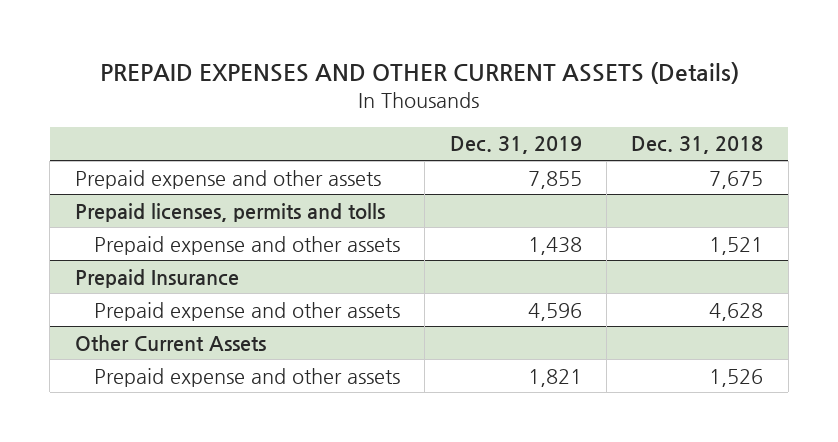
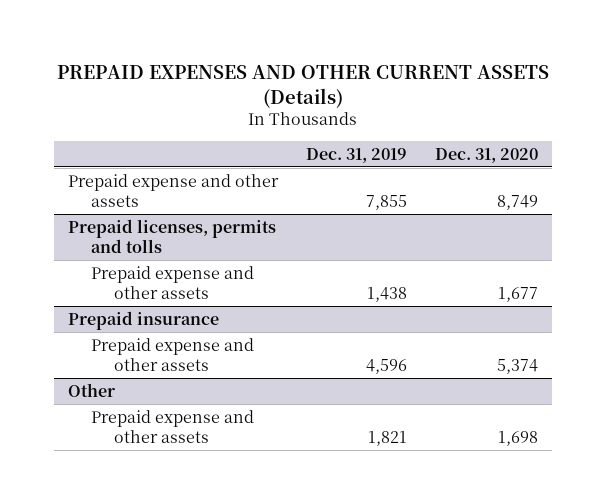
[631,136,764,155] Dec. 31, 2018 -> none
none -> [435,147,539,163] Dec. 31, 2020
[74,268,239,288] Prepaid Insurance -> [67,310,219,330] Prepaid insurance
[74,334,266,351] Other Current Assets -> [67,382,115,397] Other

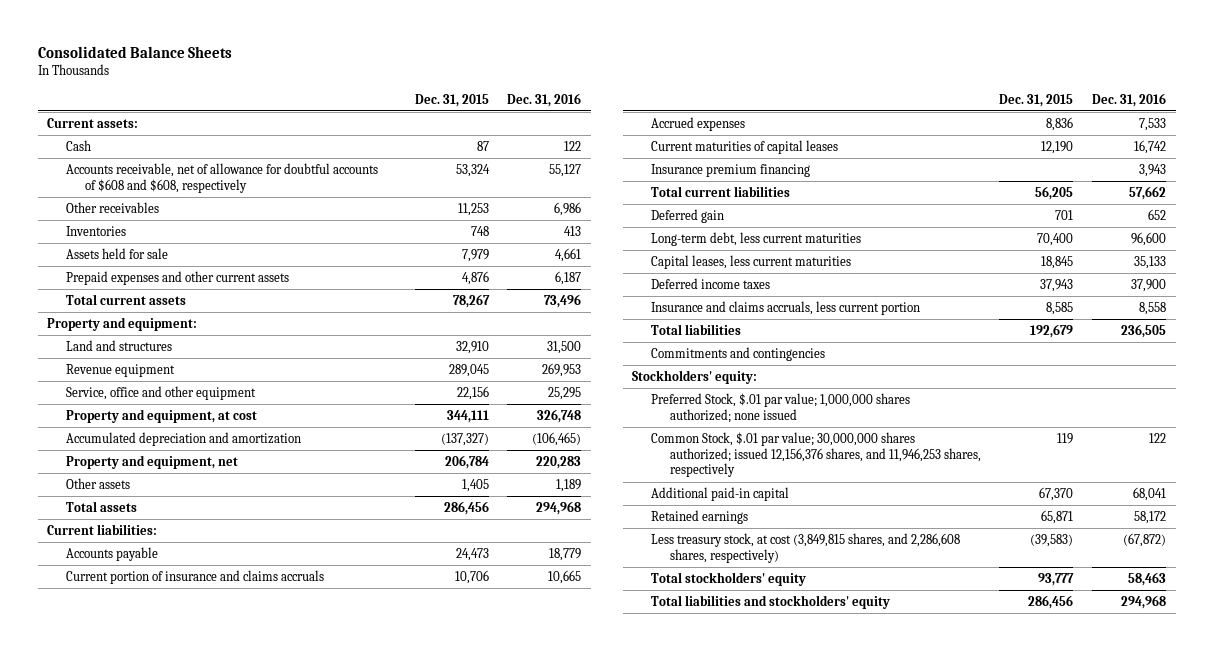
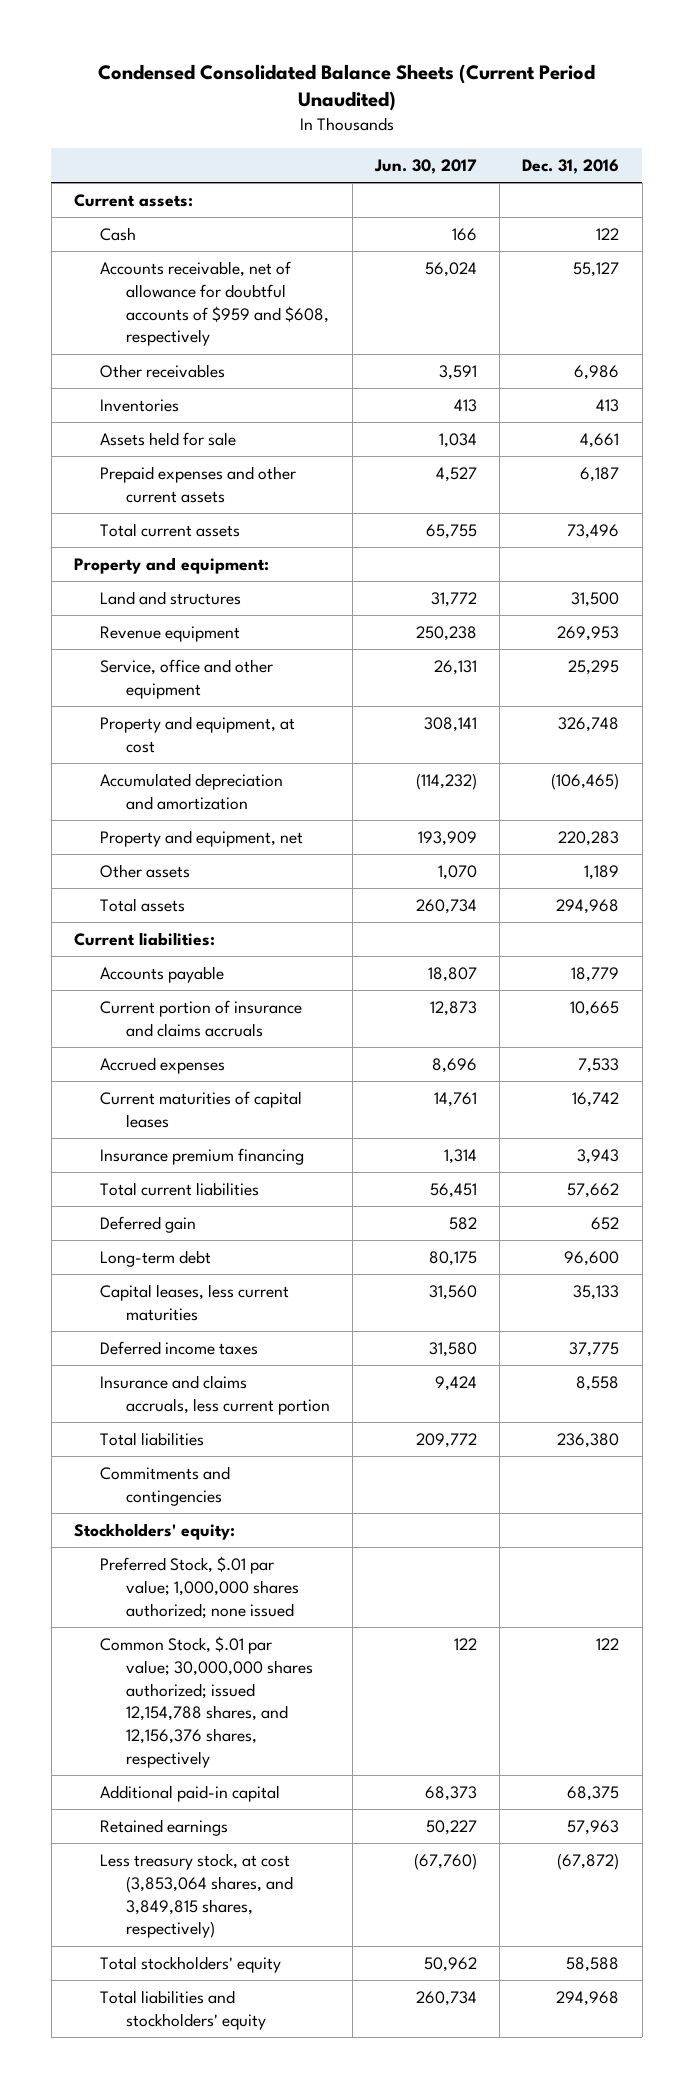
[37,45,232,58] Consolidated Balance Sheets -> [97,63,595,112] Condensed Consolidated Balance Sheets (Current Period Unaudited)
[414,93,489,107] Dec. 31, 2015 -> none
none -> [374,158,478,174] Jun. 30, 2017
[66,163,379,193] Accounts receivable, net of allowance for doubtful accounts of $608 and $608, respectively -> [99,260,329,347] Accounts receivable, net of allowance for doubtful accounts of $959 and $608, respectively
[650,232,861,247] Long-term debt, less current maturities -> [99,1249,211,1267] Long-term debt
[1131,279,1167,293] 37,900 -> [569,1341,620,1357] 37,775
[1121,324,1167,339] 236,505 -> [557,1432,620,1448] 236,380
[650,432,981,478] Common Stock, $.01 par value; 30,000,000 shares authorized; issued 12,156,376 shares, and 11,946,253 shares, respectively -> [99,1635,313,1769] Common Stock, $.01 par value; 30,000,000 shares authorized; issued 12,154,788 shares, and 12,156,376 shares, respectively
[1133,487,1167,502] 68,041 -> [567,1785,620,1801] 68,375
[1134,511,1167,525] 58,172 -> [567,1819,620,1835] 57,963
[650,533,960,563] Less treasury stock, at cost (3,849,815 shares, and 2,286,608 shares, respectively) -> [99,1852,293,1939] Less treasury stock, at cost (3,853,064 shares, and 3,849,815 shares, respectively)
[1128,572,1167,587] 58,463 -> [566,1956,620,1972] 58,588

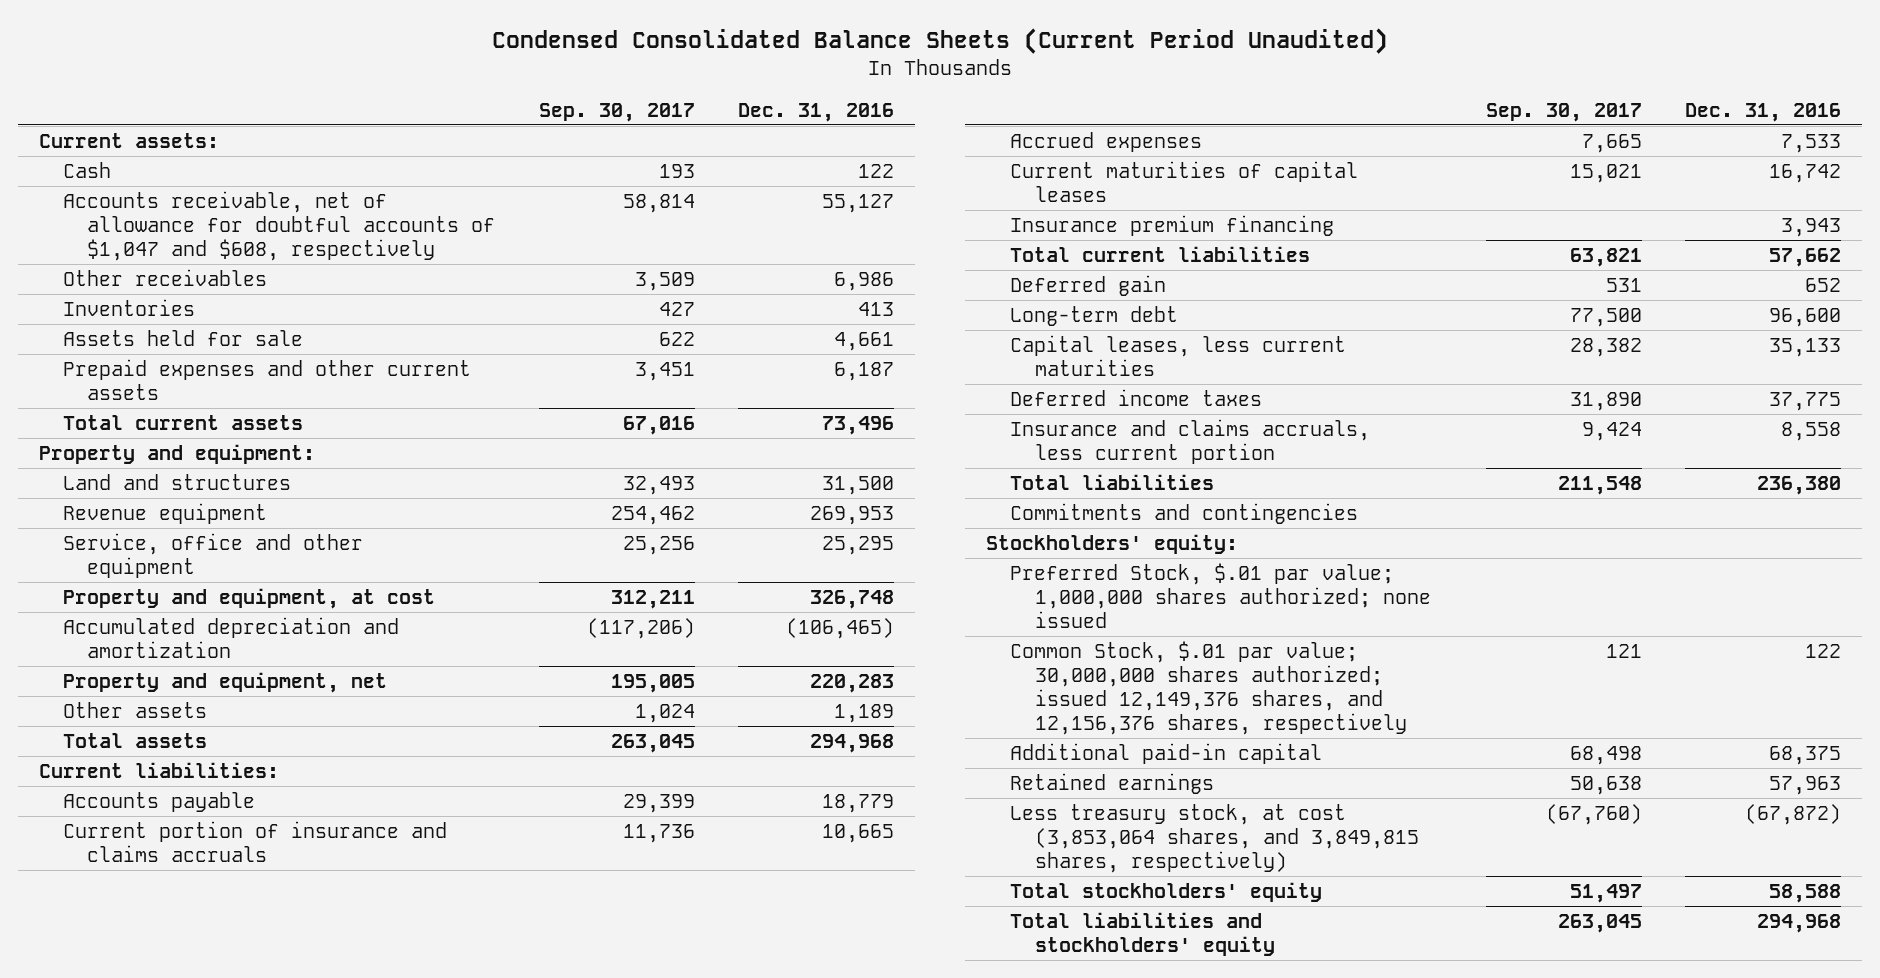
[374,158,478,174] Jun. 30, 2017 -> none
none -> [538,102,695,122] Sep. 30, 2017
[99,260,329,347] Accounts receivable, net of allowance for doubtful accounts of $959 and $608, respectively -> [63,190,496,262] Accounts receivable, net of allowance for doubtful accounts of $1,047 and $608, respectively
[99,1635,313,1769] Common Stock, $.01 par value; 30,000,000 shares authorized; issued 12,154,788 shares, and 12,156,376 shares, respectively -> [1010,640,1407,736] Common Stock, $.01 par value; 30,000,000 shares authorized; issued 12,149,376 shares, and 12,156,376 shares, respectively

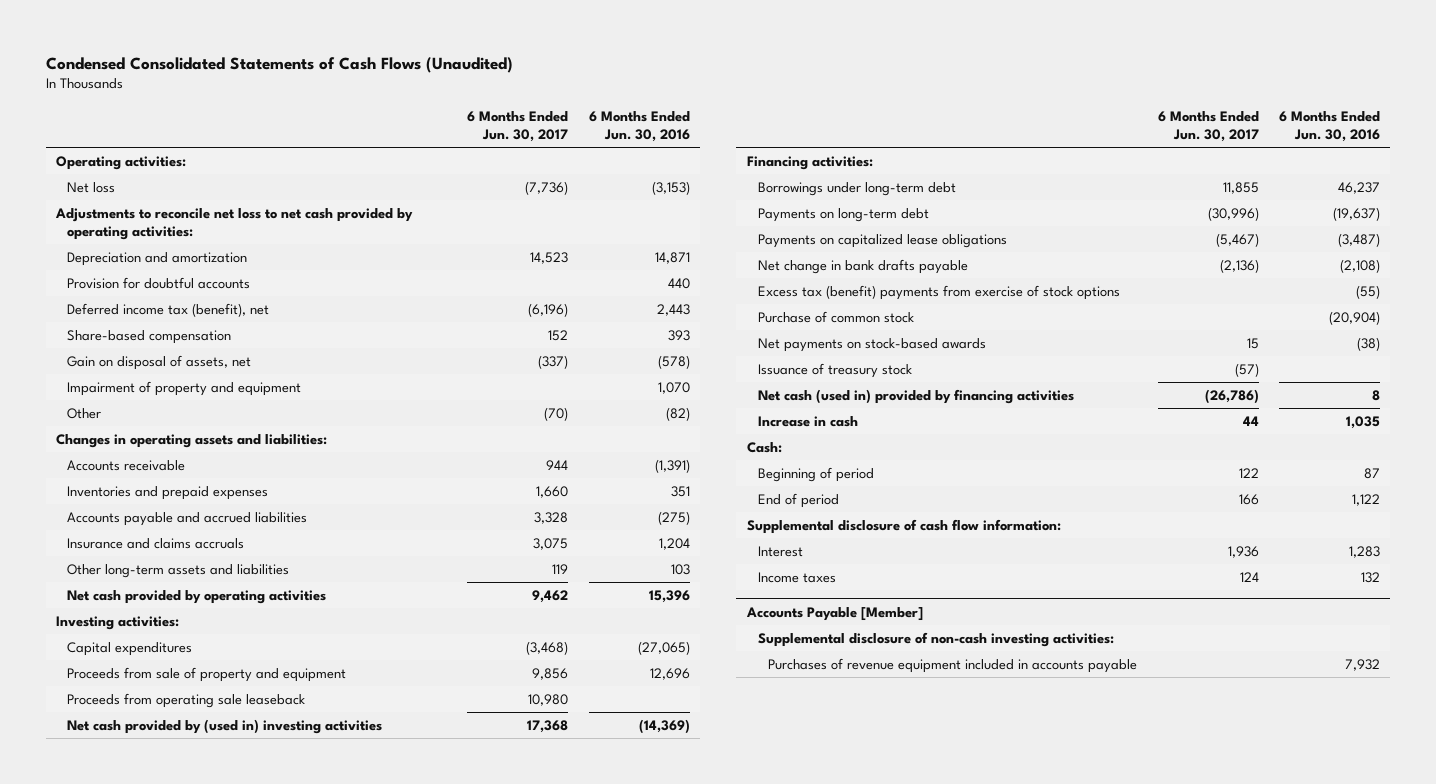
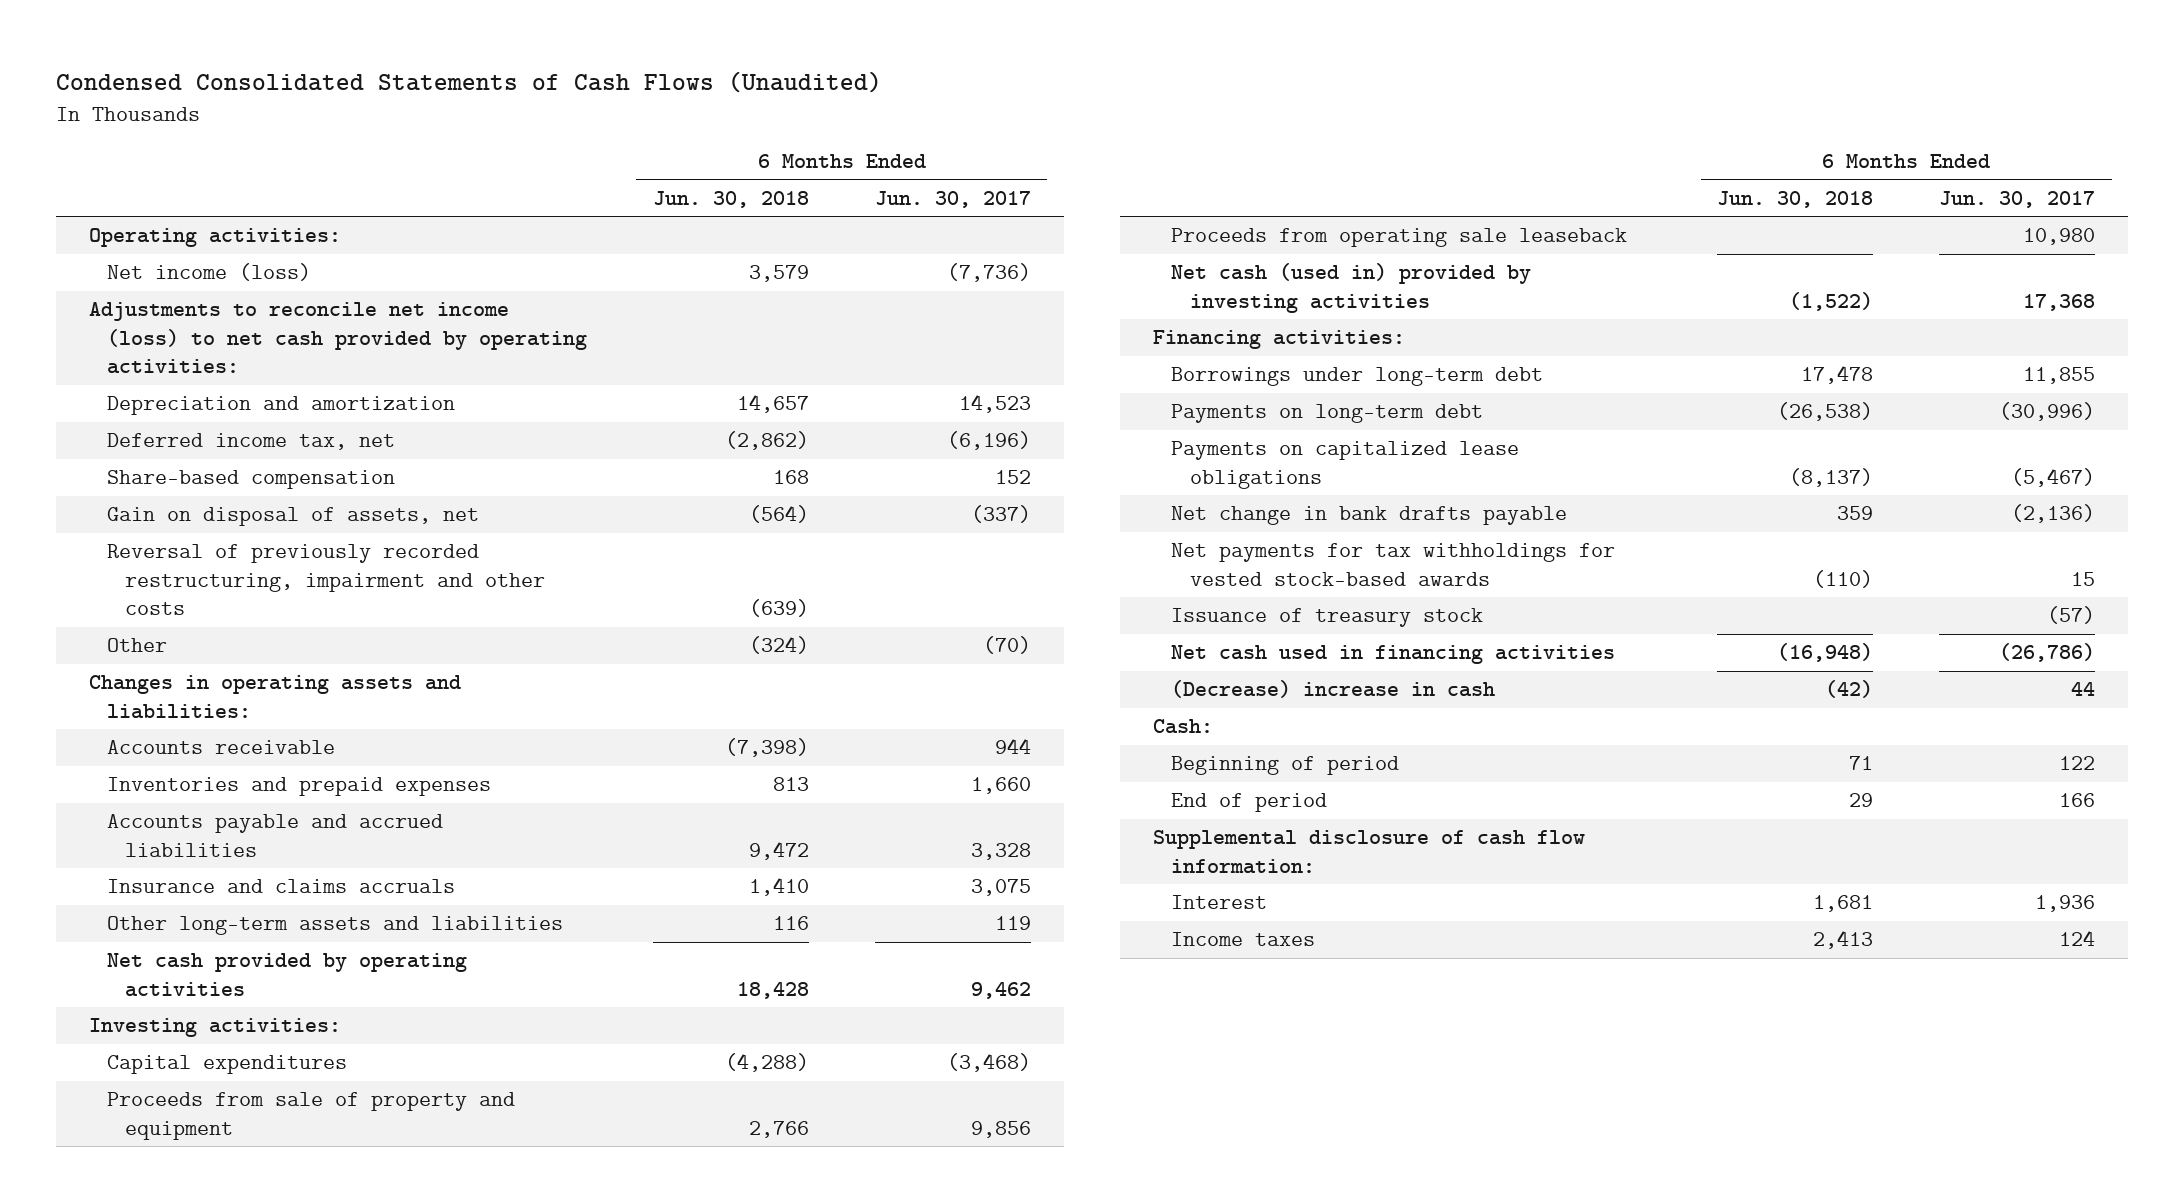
[588,111,690,142] 6 Months Ended Jun. 30, 2016 -> none
none -> [652,190,809,208] Jun. 30, 2018
[66,182,115,194] Net loss -> [107,263,312,282] Net income (loss)
[55,208,414,240] Adjustments to reconcile net loss to net cash provided by operating activities: -> [88,302,588,375] Adjustments to reconcile net income (loss) to net cash provided by operating activities:
[66,277,250,290] Provision for doubtful accounts -> none
[66,303,269,318] Deferred income tax (benefit), net -> [107,433,396,451] Deferred income tax, net
[66,381,301,397] Impairment of property and equipment -> none
none -> [107,544,546,616] Reversal of previously recorded restructuring, impairment and other costs
[66,719,382,735] Net cash provided by (used in) investing activities -> [1171,263,1532,313] Net cash (used in) provided by investing activities
[757,285,1120,301] Excess tax (benefit) payments from exercise of stock options -> none
[757,311,914,324] Purchase of common stock -> none
[757,338,986,353] Net payments on stock-based awards -> [1171,543,1616,586] Net payments for tax withholdings for vested stock-based awards
[757,389,1074,405] Net cash (used in) provided by financing activities -> [1171,645,1616,665] Net cash used in financing activities
[757,416,858,428] Increase in cash -> [1171,680,1496,699] (Decrease) increase in cash
[745,606,923,621] Accounts Payable [Member] -> none
[757,632,1114,648] Supplemental disclosure of non-cash investing activities: -> none
[768,658,1138,674] Purchases of revenue equipment included in accounts payable -> none

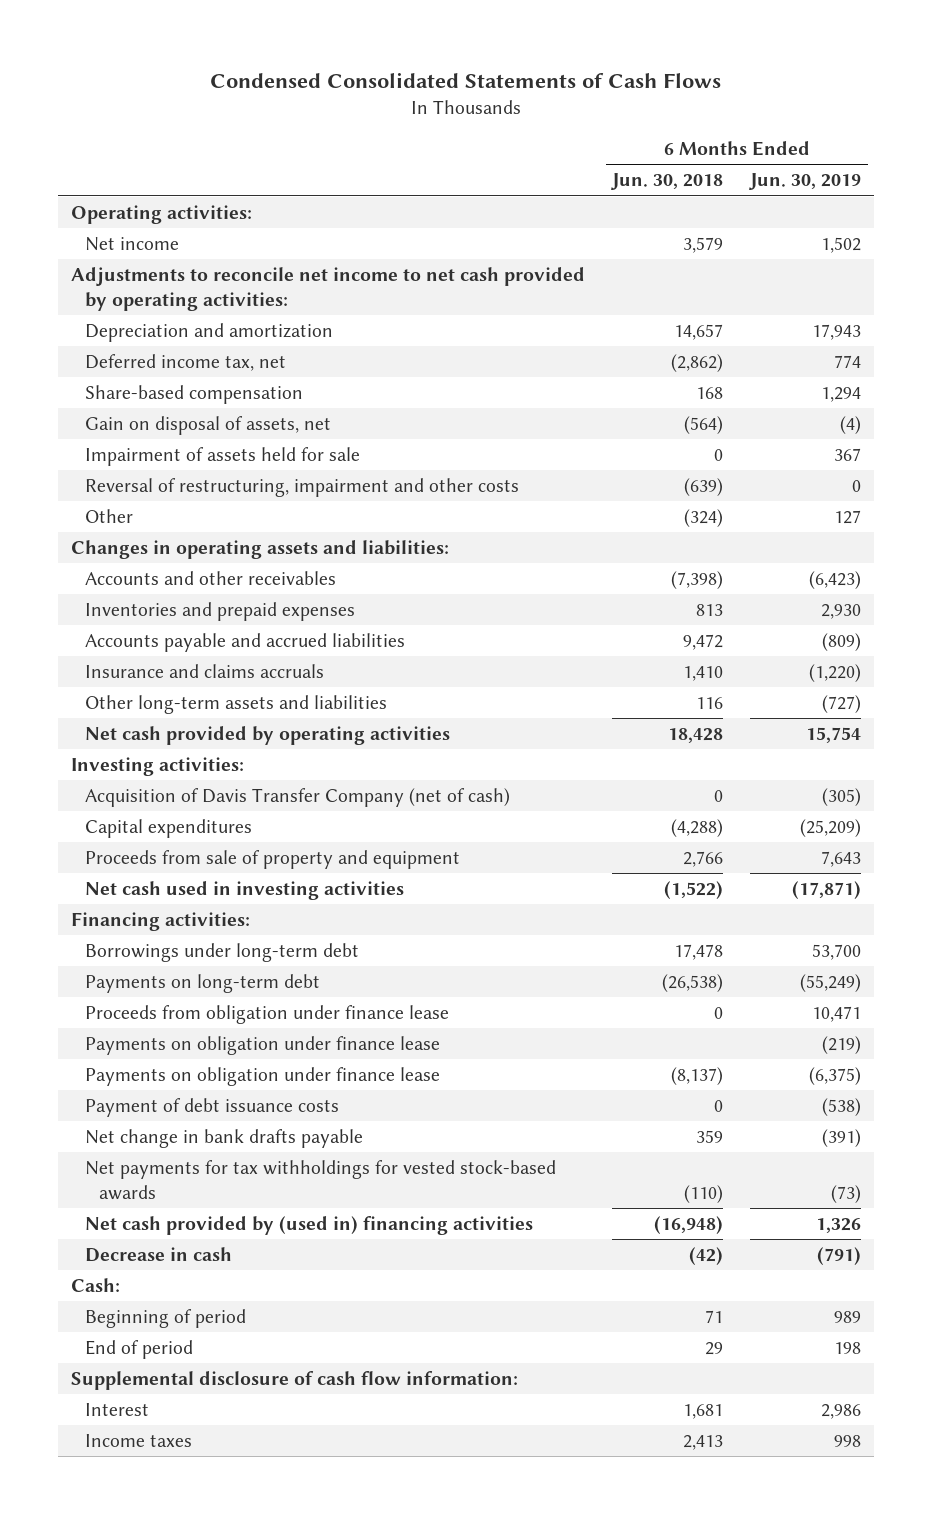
[55,71,882,94] Condensed Consolidated Statements of Cash Flows (Unaudited) -> [210,72,722,89] Condensed Consolidated Statements of Cash Flows
[874,190,1031,208] Jun. 30, 2017 -> none
none -> [749,173,862,191] Jun. 30, 2019
[107,263,312,282] Net income (loss) -> [85,236,180,251] Net income
[88,302,588,375] Adjustments to reconcile net income (loss) to net cash provided by operating activities: -> [71,266,586,311] Adjustments to reconcile net income to net cash provided by operating activities:
none -> [85,446,361,466] Impairment of assets held for sale
[107,544,546,616] Reversal of previously recorded restructuring, impairment and other costs -> [85,477,520,497] Reversal of restructuring, impairment and other costs
[107,740,336,755] Accounts receivable -> [85,570,337,585] Accounts and other receivables
none -> [85,787,511,807] Acquisition of Davis Transfer Company (net of cash)
[1171,228,1628,248] Proceeds from operating sale leaseback -> none
[1171,263,1532,313] Net cash (used in) provided by investing activities -> [85,880,405,900] Net cash used in investing activities
none -> [85,1004,450,1024] Proceeds from obligation under finance lease
none -> [85,1035,441,1055] Payments on obligation under finance lease
[1171,441,1520,489] Payments on capitalized lease obligations -> [85,1066,441,1086] Payments on obligation under finance lease
none -> [85,1097,340,1117] Payment of debt issuance costs
[1171,608,1484,628] Issuance of treasury stock -> none
[1171,645,1616,665] Net cash used in financing activities -> [85,1215,534,1235] Net cash provided by (used in) financing activities
[1171,680,1496,699] (Decrease) increase in cash -> [85,1246,233,1262] Decrease in cash

